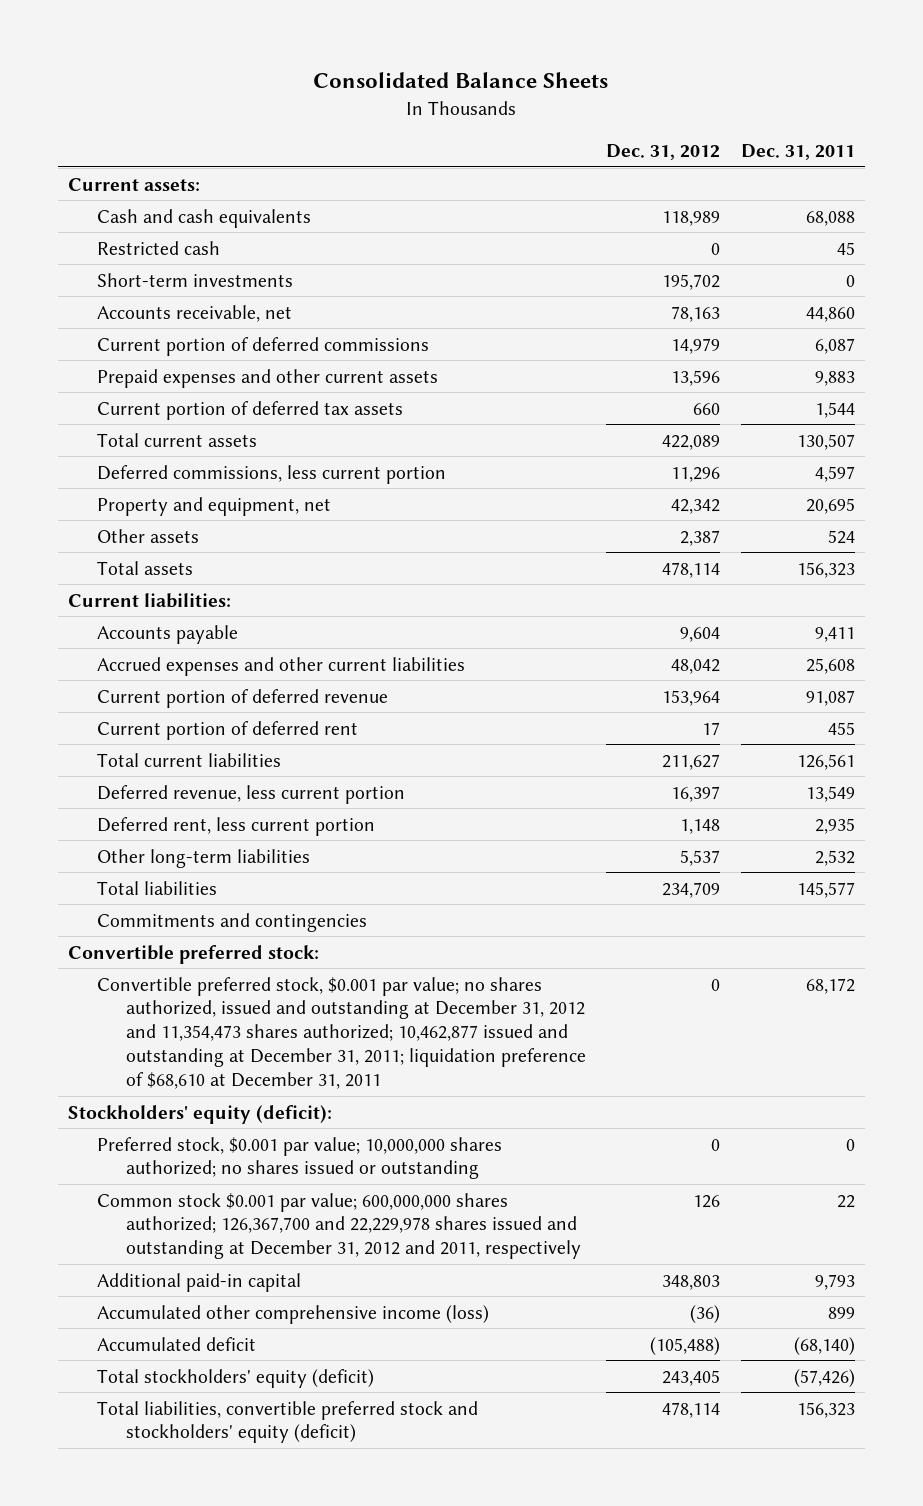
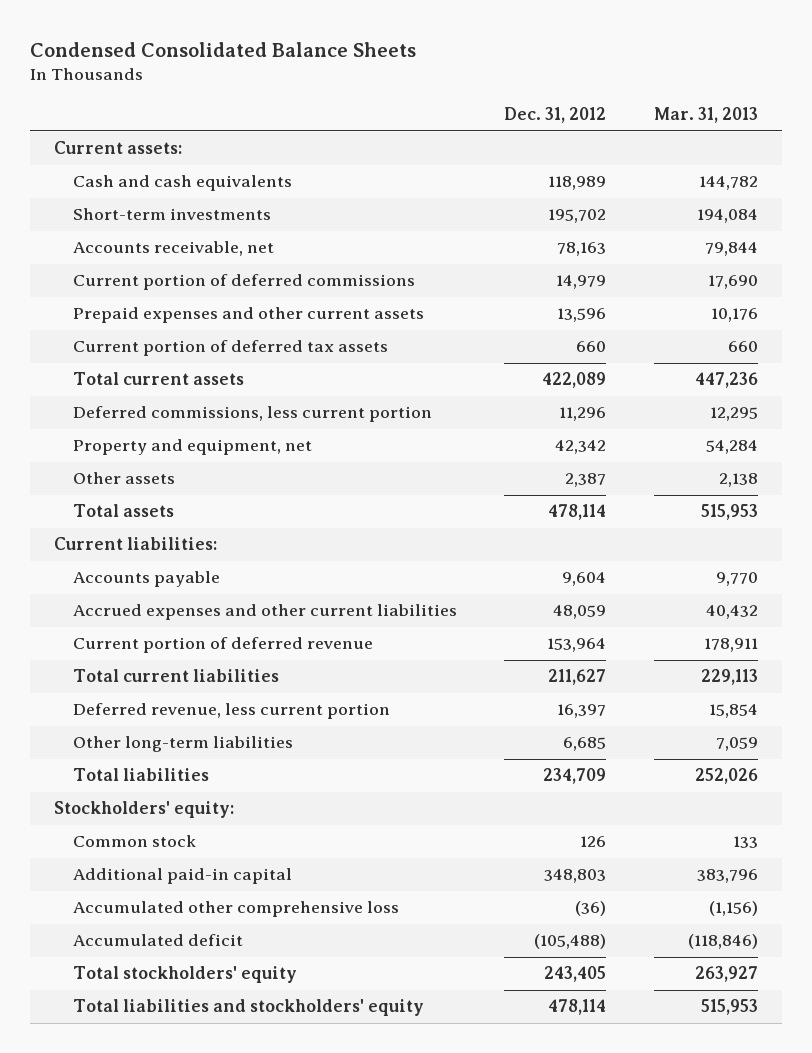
[313,72,609,89] Consolidated Balance Sheets -> [29,41,416,57] Condensed Consolidated Balance Sheets
[740,144,855,161] Dec. 31, 2011 -> none
none -> [654,107,759,124] Mar. 31, 2013
[96,240,220,255] Restricted cash -> none
[671,658,721,674] 48,042 -> [553,605,607,620] 48,059
[96,720,358,740] Current portion of deferred rent -> none
[96,816,375,836] Deferred rent, less current portion -> none
[680,849,721,866] 5,537 -> [563,737,607,752] 6,685
[96,912,367,932] Commitments and contingencies -> none
[68,944,320,964] Convertible preferred stock: -> none
[96,976,586,1089] Convertible preferred stock, $0.001 par value; no shares authorized, issued and outstanding at December 31, 2012 and 11,354,473 shares authorized; 10,462,877 issued and outstanding at December 31, 2011; liquidation preference of $68,610 at December 31, 2011 -> none
[96,1136,502,1180] Preferred stock, $0.001 par value; 10,000,000 shares authorized; no shares issued or outstanding -> none
[68,1104,333,1124] Stockholders' equity (deficit): -> [53,801,234,819] Stockholders' equity:
[96,1192,581,1260] Common stock $0.001 par value; 600,000,000 shares authorized; 126,367,700 and 22,229,978 shares issued and outstanding at December 31, 2012 and 2011, respectively -> [72,835,196,848] Common stock
[96,1304,489,1324] Accumulated other comprehensive income (loss) -> [72,901,399,918] Accumulated other comprehensive loss
[96,1368,374,1388] Total stockholders' equity (deficit) -> [72,966,297,984] Total stockholders' equity
[96,1400,478,1444] Total liabilities, convertible preferred stock and stockholders' equity (deficit) -> [72,999,424,1017] Total liabilities and stockholders' equity

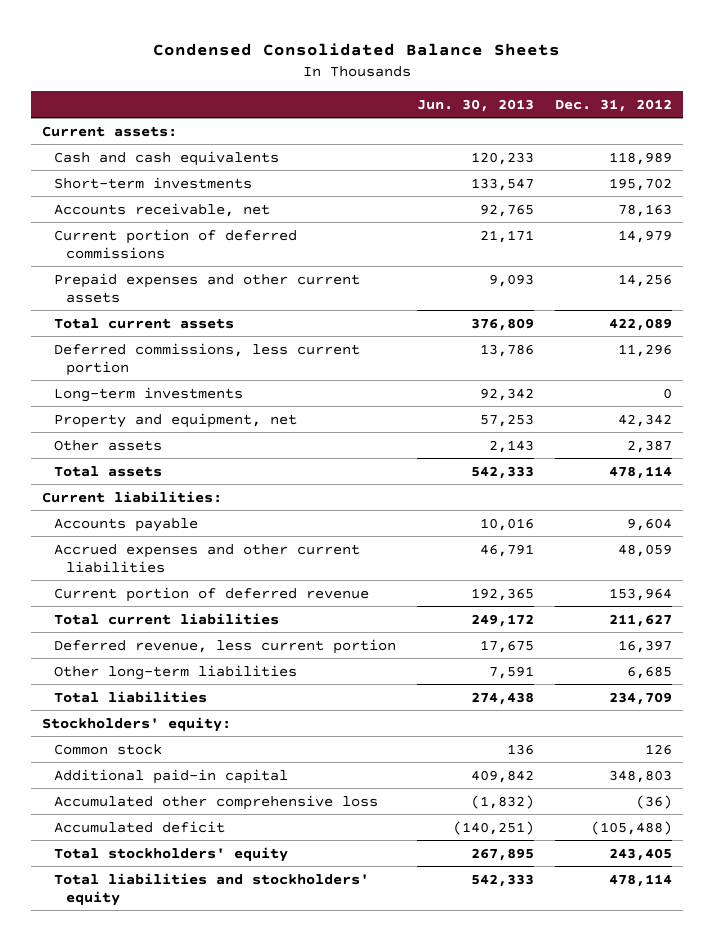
[654,107,759,124] Mar. 31, 2013 -> none
none -> [417,98,535,112] Jun. 30, 2013
[72,340,388,357] Current portion of deferred tax assets -> none
[557,308,607,323] 13,596 -> [618,273,673,287] 14,256
none -> [54,386,244,402] Long-term investments

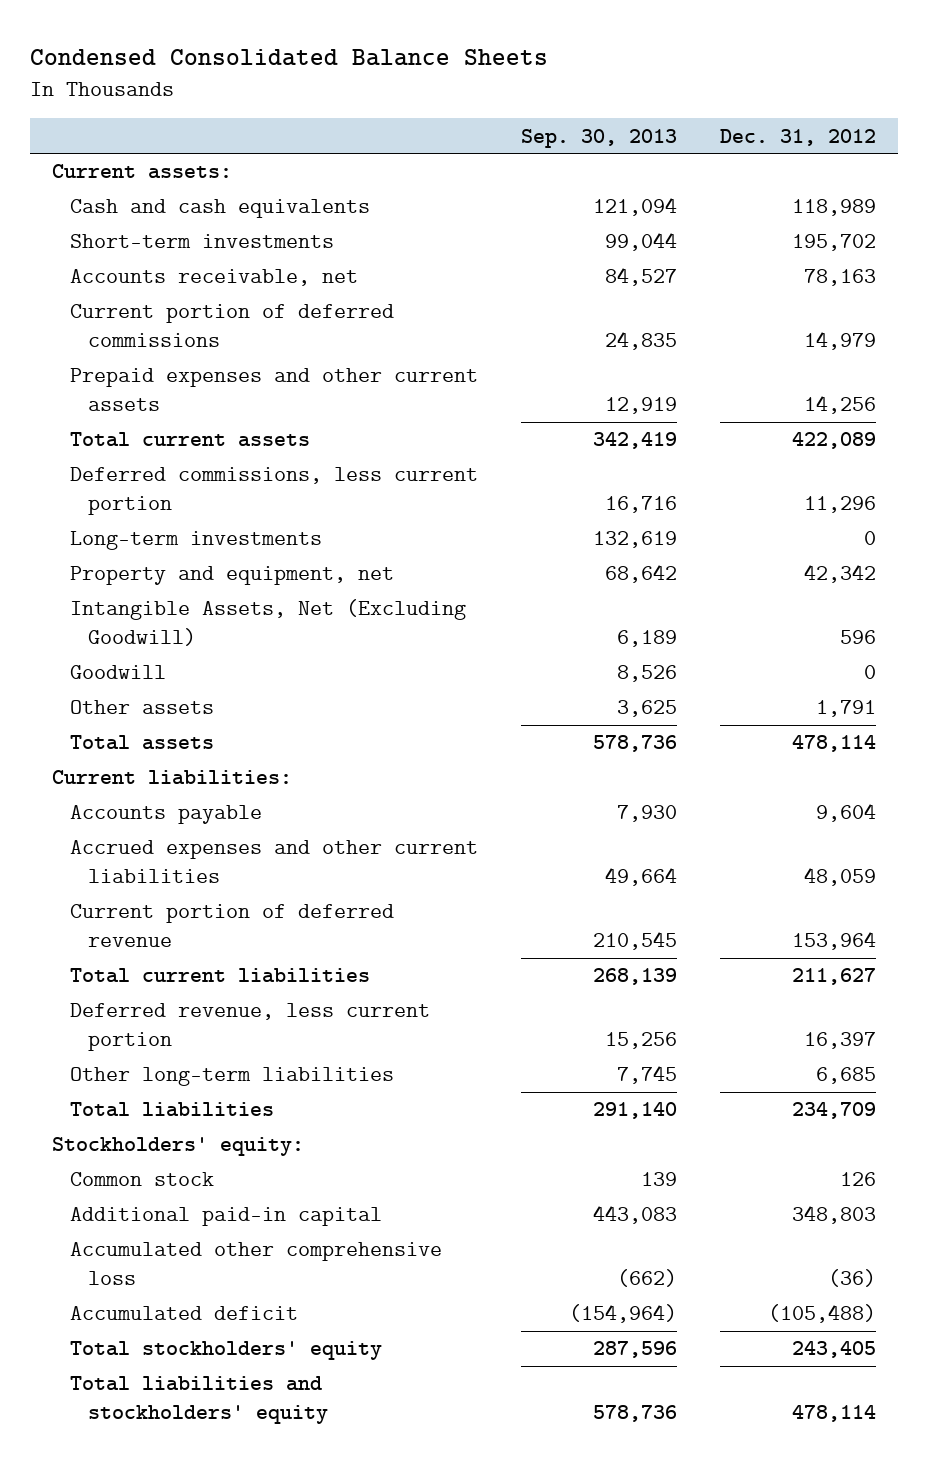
[417,98,535,112] Jun. 30, 2013 -> none
none -> [521,128,678,148] Sep. 30, 2013
none -> [69,599,466,647] Intangible Assets, Net (Excluding Goodwill)
none -> [69,665,166,680] Goodwill
[627,439,673,453] 2,387 -> [816,700,877,718] 1,791

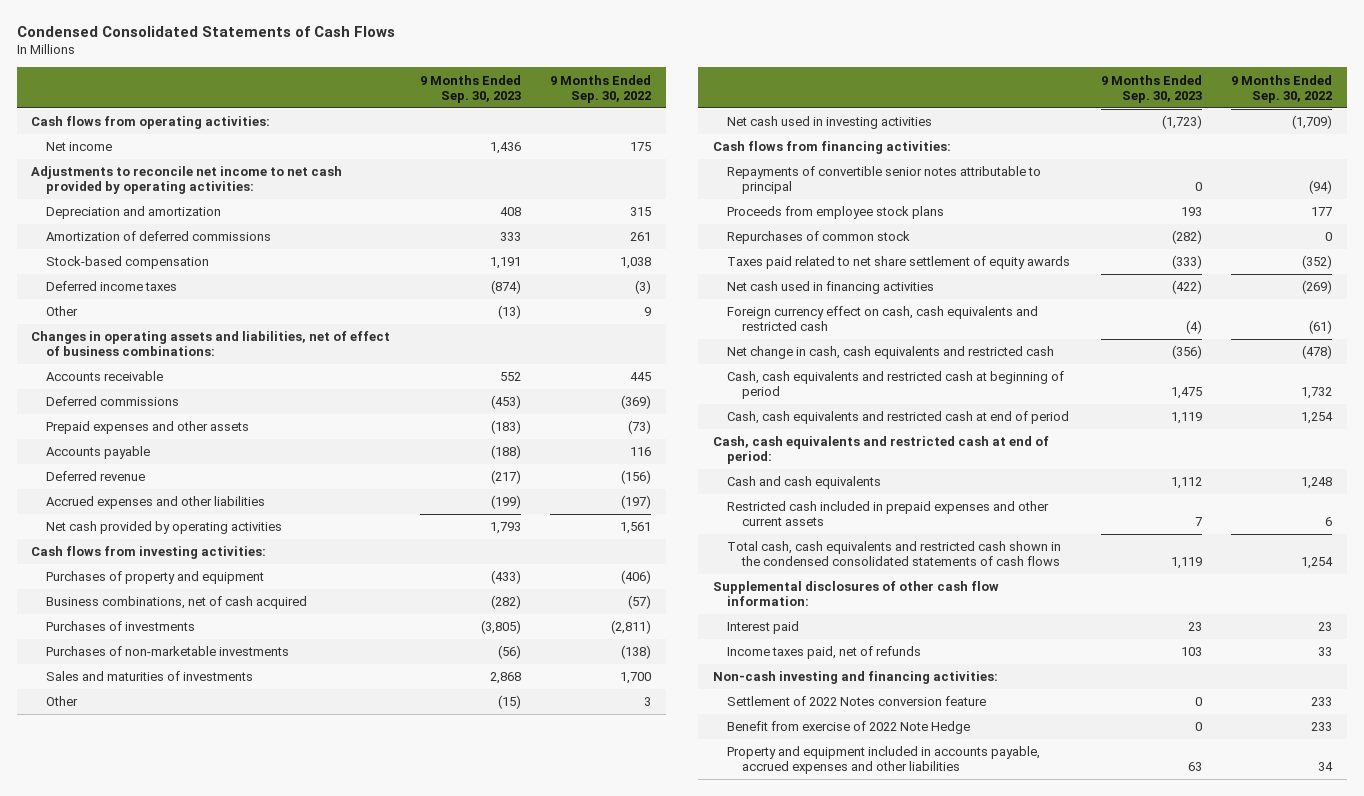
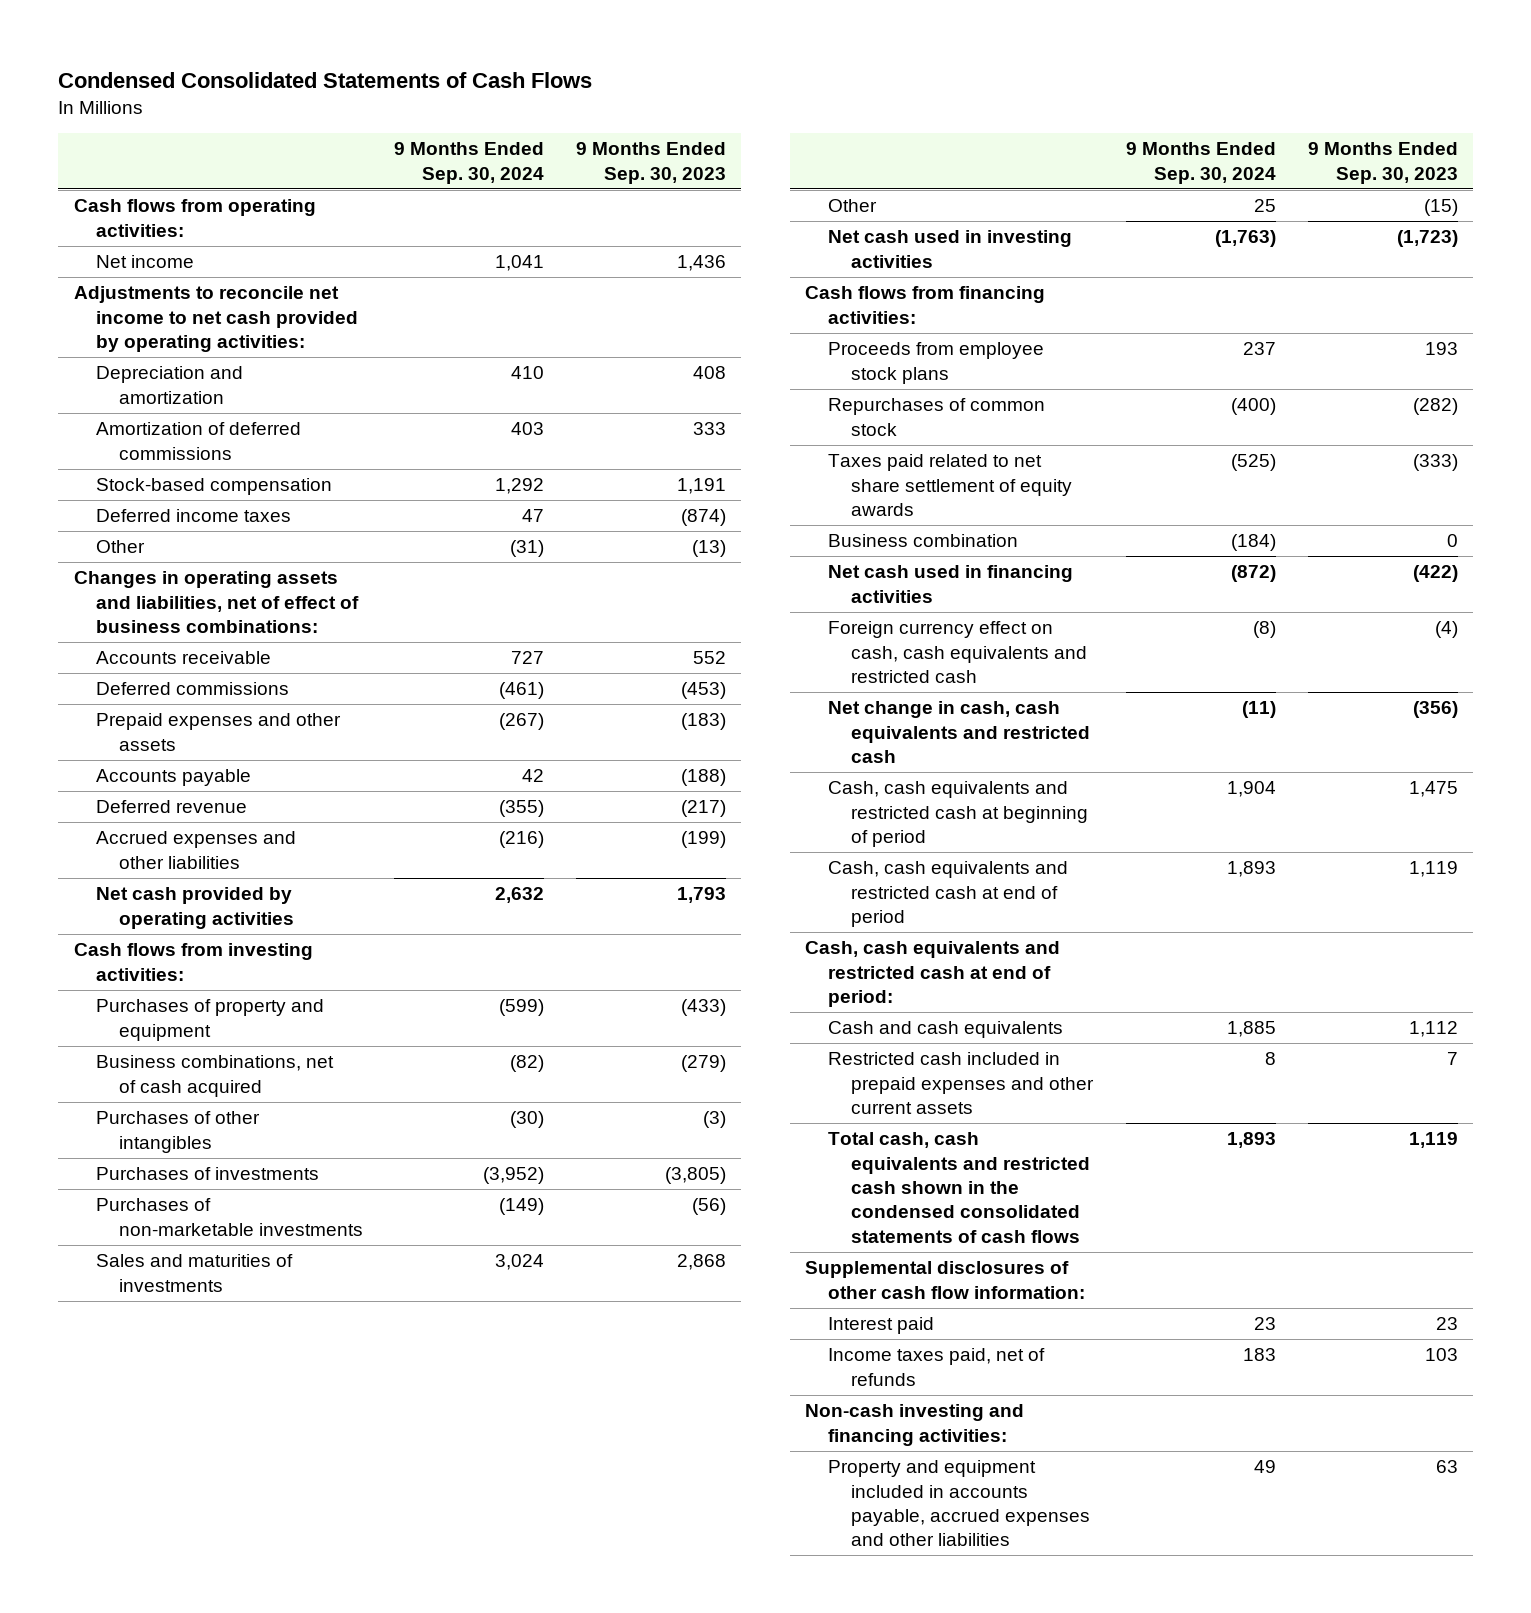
[549,74,651,103] 9 Months Ended Sep. 30, 2022 -> none
none -> [394,142,545,184] 9 Months Ended Sep. 30, 2024
[490,595,521,610] (282) -> [680,1055,726,1073] (279)
none -> [96,1111,261,1153] Purchases of other intangibles
[727,166,1042,195] Repayments of convertible senior notes attributable to principal -> none
none -> [828,534,1019,548] Business combination
[727,696,987,707] Settlement of 2022 Notes conversion feature -> none
[727,721,971,735] Benefit from exercise of 2022 Note Hedge -> none

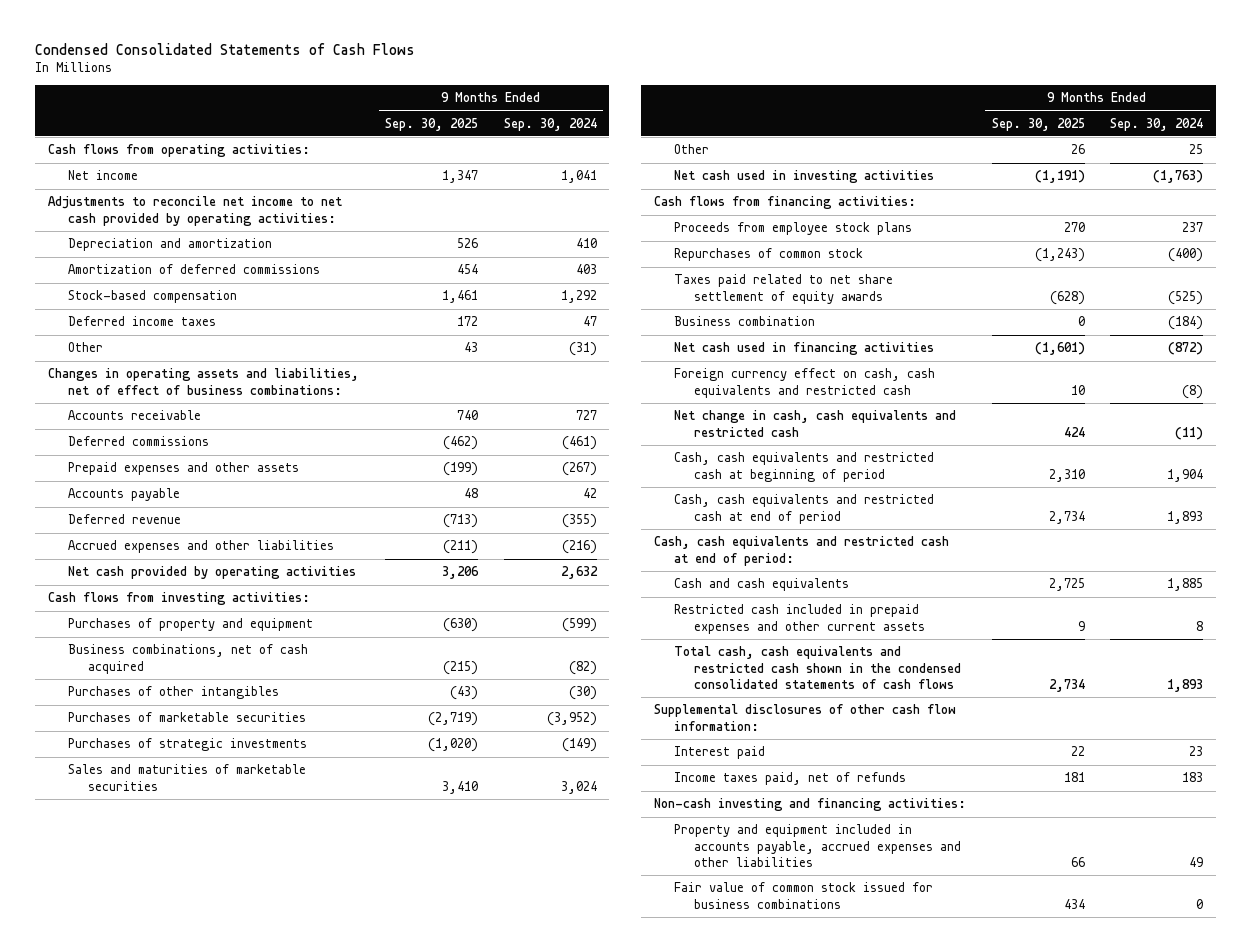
[575,142,726,184] 9 Months Ended Sep. 30, 2023 -> none
none -> [385,117,479,131] Sep. 30, 2025
[96,1167,320,1181] Purchases of investments -> [67,712,306,723] Purchases of marketable securities
[96,1198,364,1236] Purchases of non-marketable investments -> [67,738,307,752] Purchases of strategic investments
[96,1254,294,1292] Sales and maturities of investments -> [67,764,306,791] Sales and maturities of marketable securities
none -> [674,882,934,909] Fair value of common stock issued for business combinations

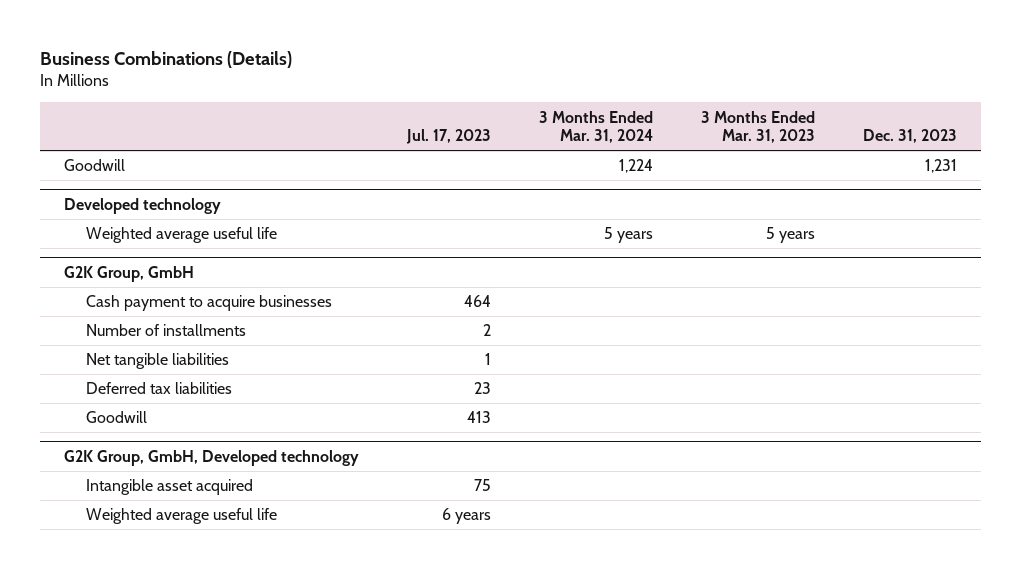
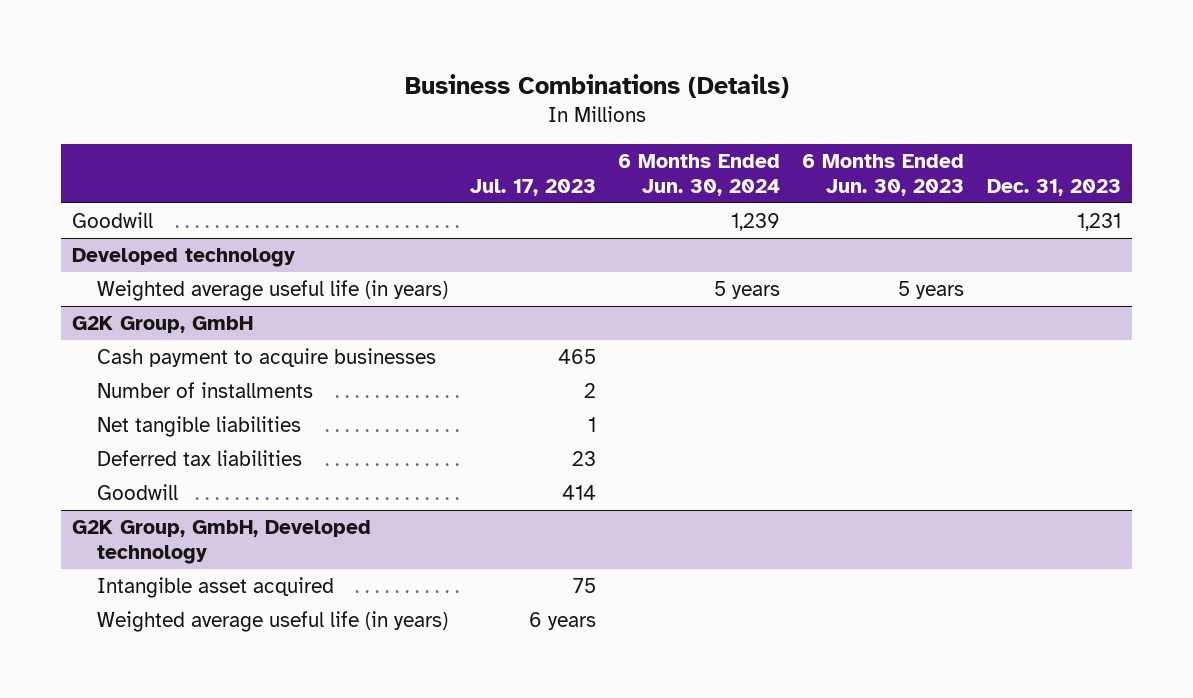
[538,110,653,144] 3 Months Ended Mar. 31, 2024 -> none
[700,110,815,144] 3 Months Ended Mar. 31, 2023 -> none
none -> [618,153,781,196] 6 Months Ended Jun. 30, 2024
none -> [802,153,965,196] 6 Months Ended Jun. 30, 2023
[86,227,278,244] Weighted average useful life -> [96,280,448,302] Weighted average useful life (in years)
[463,295,491,308] 464 -> [557,349,596,365] 465
[466,411,491,424] 413 -> [561,485,596,501] 414
[86,508,278,525] Weighted average useful life -> [96,611,448,633] Weighted average useful life (in years)

